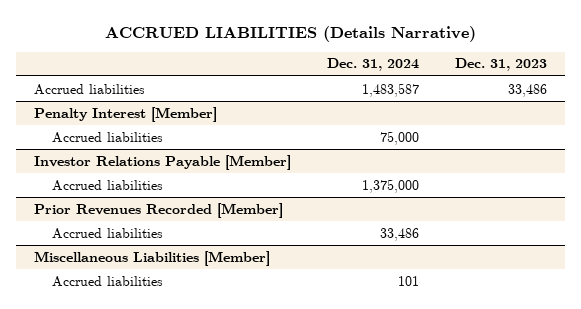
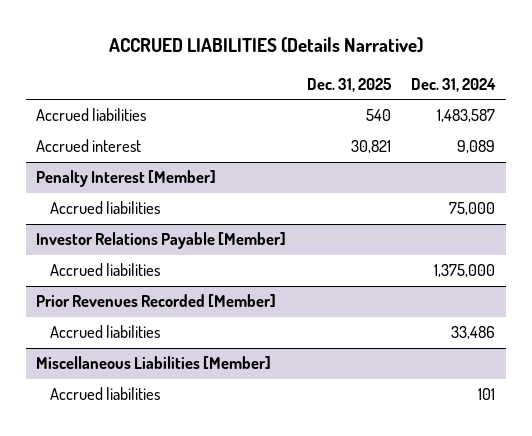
[455,58,548,72] Dec. 31, 2023 -> none
none -> [306,77,392,92] Dec. 31, 2025
none -> [36,139,142,153] Accrued interest

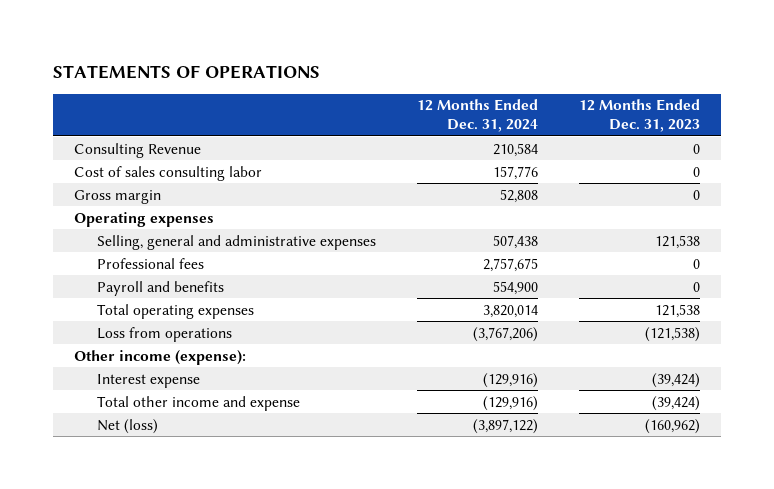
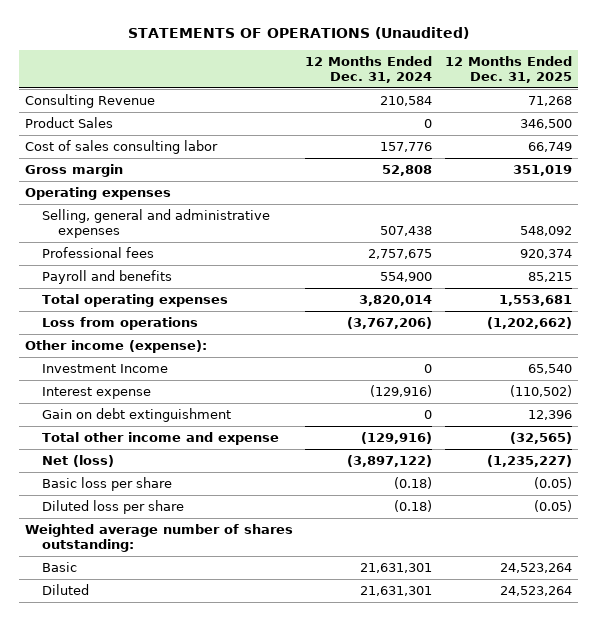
[53,64,321,79] STATEMENTS OF OPERATIONS -> [128,26,470,39] STATEMENTS OF OPERATIONS (Unaudited)
[579,99,701,133] 12 Months Ended Dec. 31, 2023 -> none
none -> [444,56,572,83] 12 Months Ended Dec. 31, 2025
none -> [25,117,114,129] Product Sales
none -> [41,364,168,374] Investment Income
none -> [41,408,231,423] Gain on debt extinguishment
none -> [41,477,172,492] Basic loss per share
none -> [41,500,184,515] Diluted loss per share
none -> [25,524,294,552] Weighted average number of shares outstanding:
none -> [41,562,77,573] Basic
none -> [41,584,89,596] Diluted

